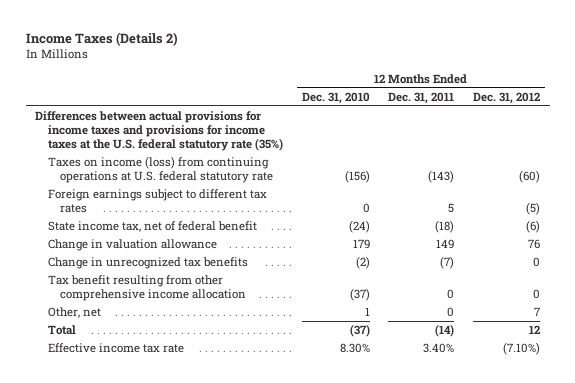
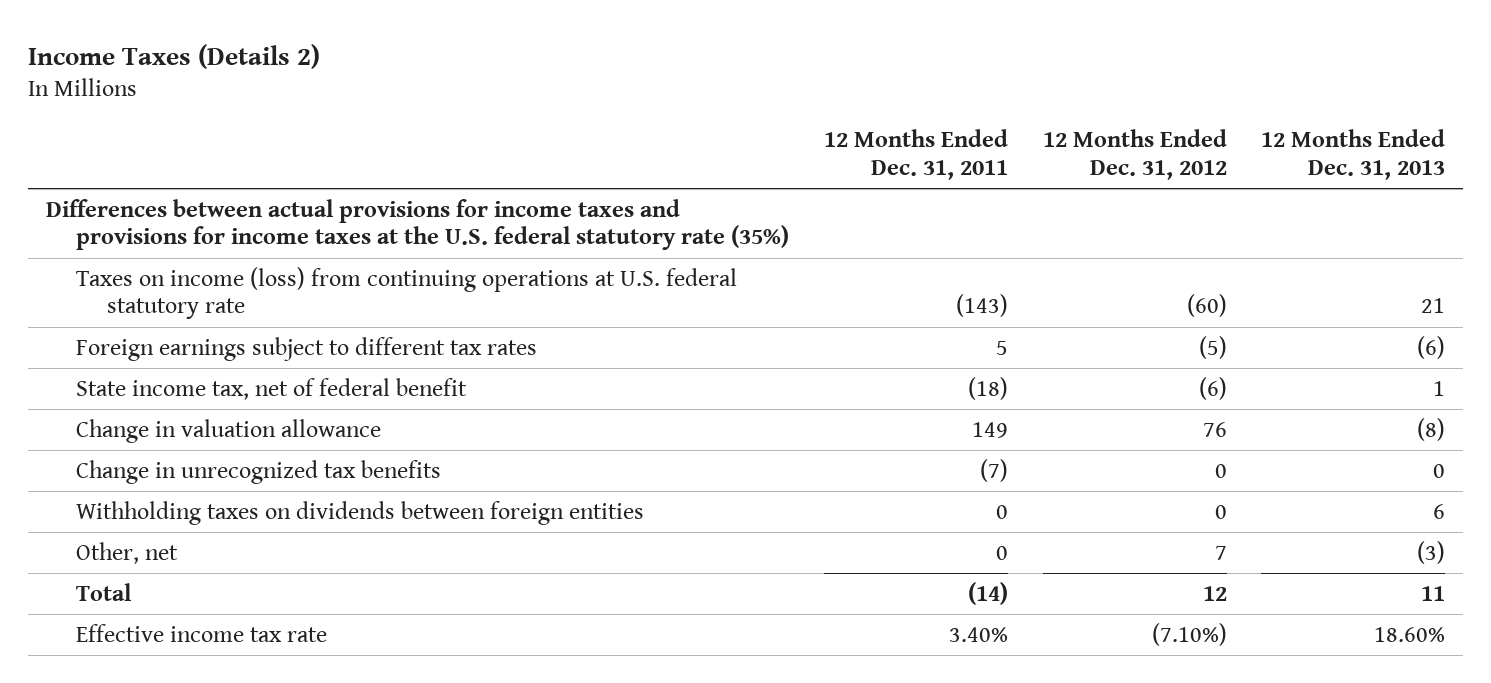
[301,91,370,104] Dec. 31, 2010 -> none
none -> [1261,129,1446,181] 12 Months Ended Dec. 31, 2013
[47,275,247,301] Tax benefit resulting from other comprehensive income allocation -> none
none -> [76,500,645,525] Withholding taxes on dividends between foreign entities

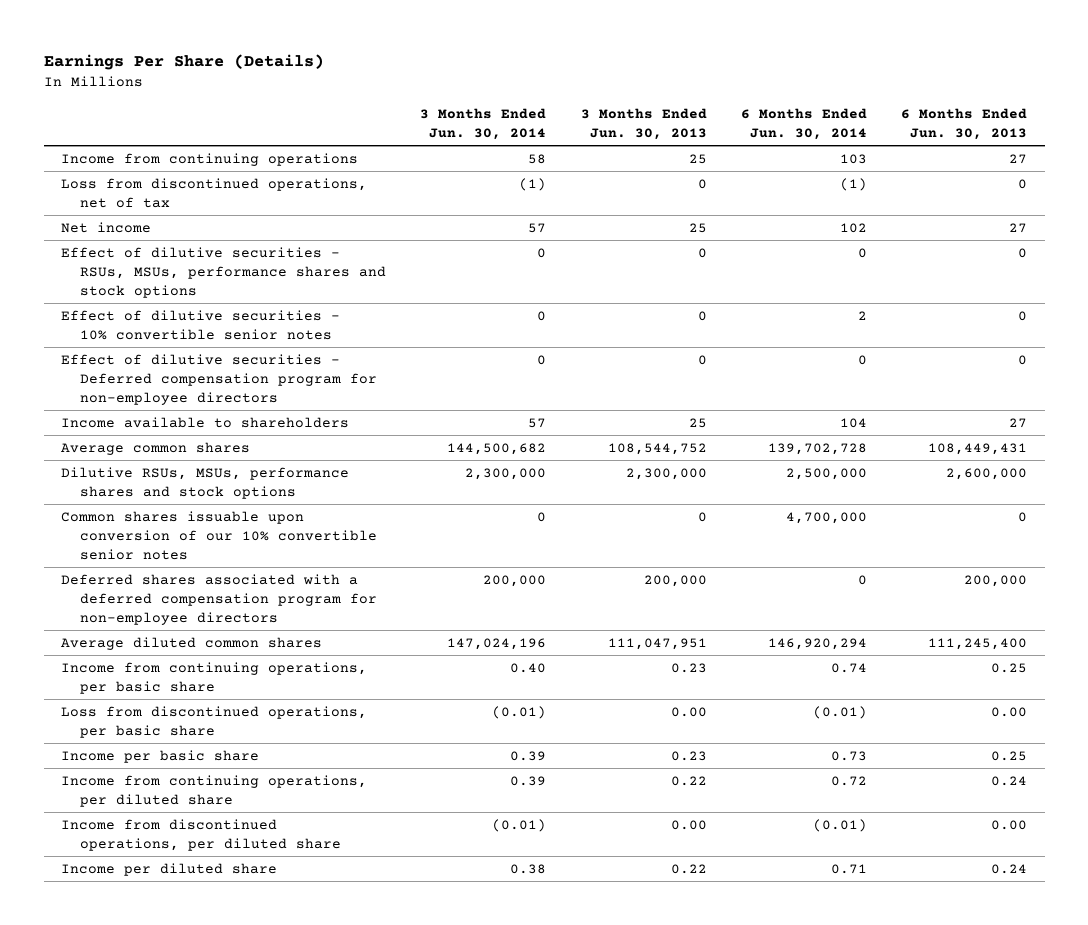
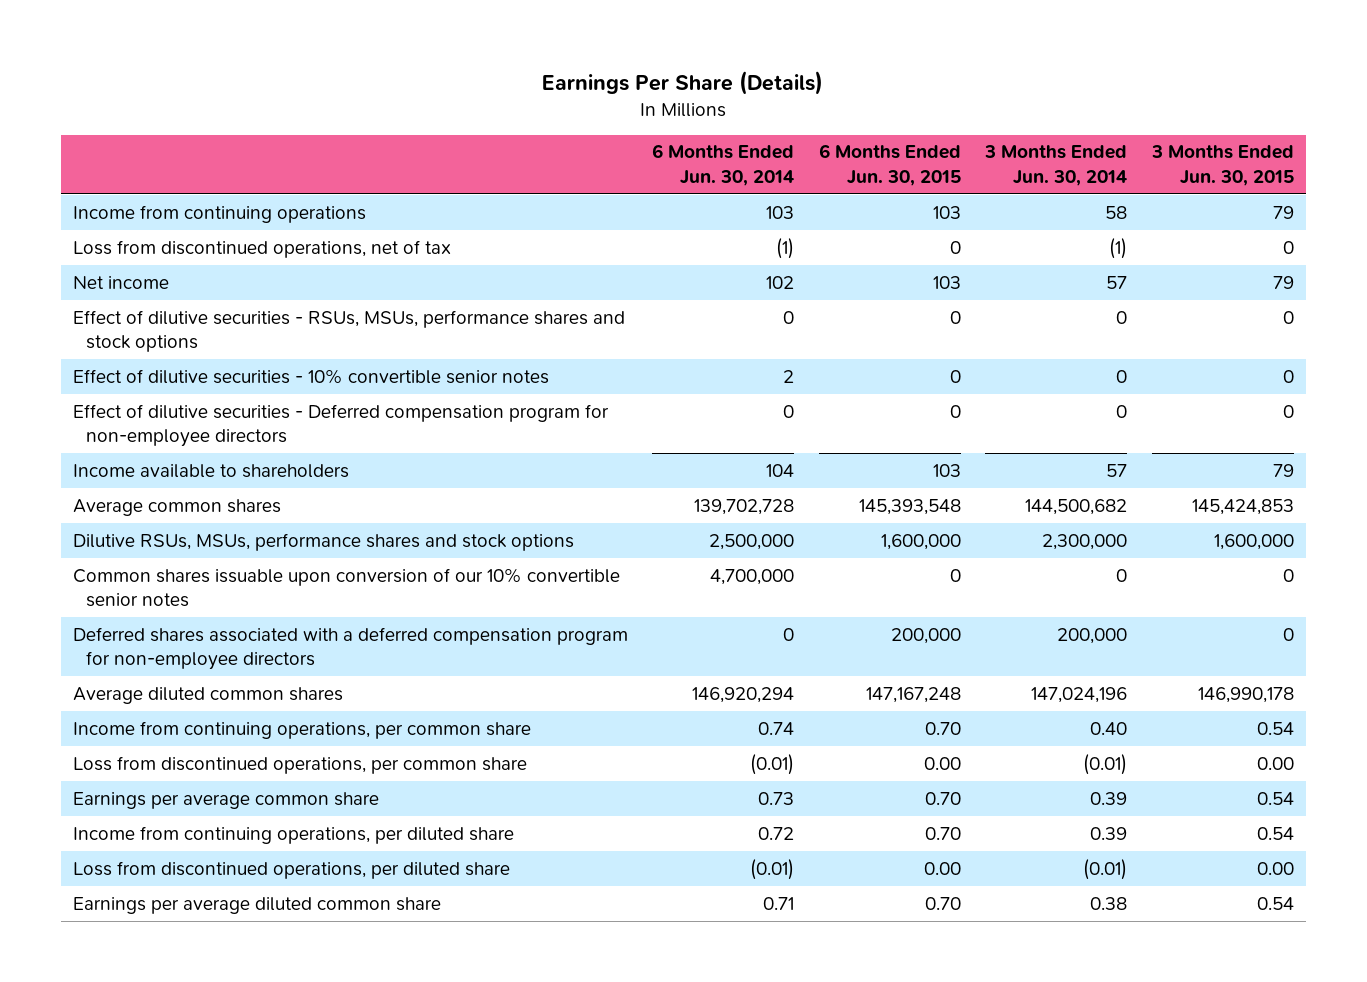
[580,107,707,140] 3 Months Ended Jun. 30, 2013 -> none
[901,107,1028,140] 6 Months Ended Jun. 30, 2013 -> none
none -> [818,144,961,186] 6 Months Ended Jun. 30, 2015
none -> [1150,145,1294,186] 3 Months Ended Jun. 30, 2015
[60,661,367,694] Income from continuing operations, per basic share -> [73,720,532,739] Income from continuing operations, per common share
[60,705,367,738] Loss from discontinued operations, per basic share -> [73,755,528,774] Loss from discontinued operations, per common share
[60,749,259,763] Income per basic share -> [73,791,380,809] Earnings per average common share
[60,818,341,851] Income from discontinued operations, per diluted share -> [73,860,511,879] Loss from discontinued operations, per diluted share
[60,862,277,876] Income per diluted share -> [73,896,442,914] Earnings per average diluted common share

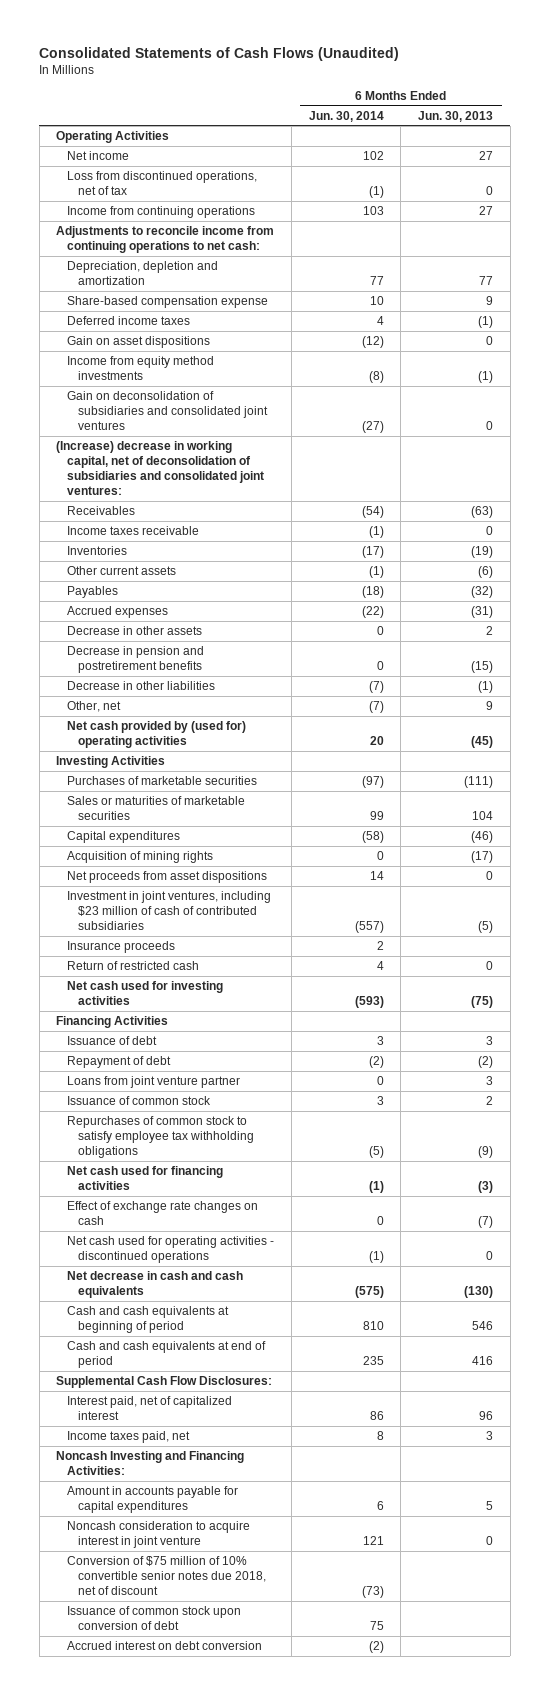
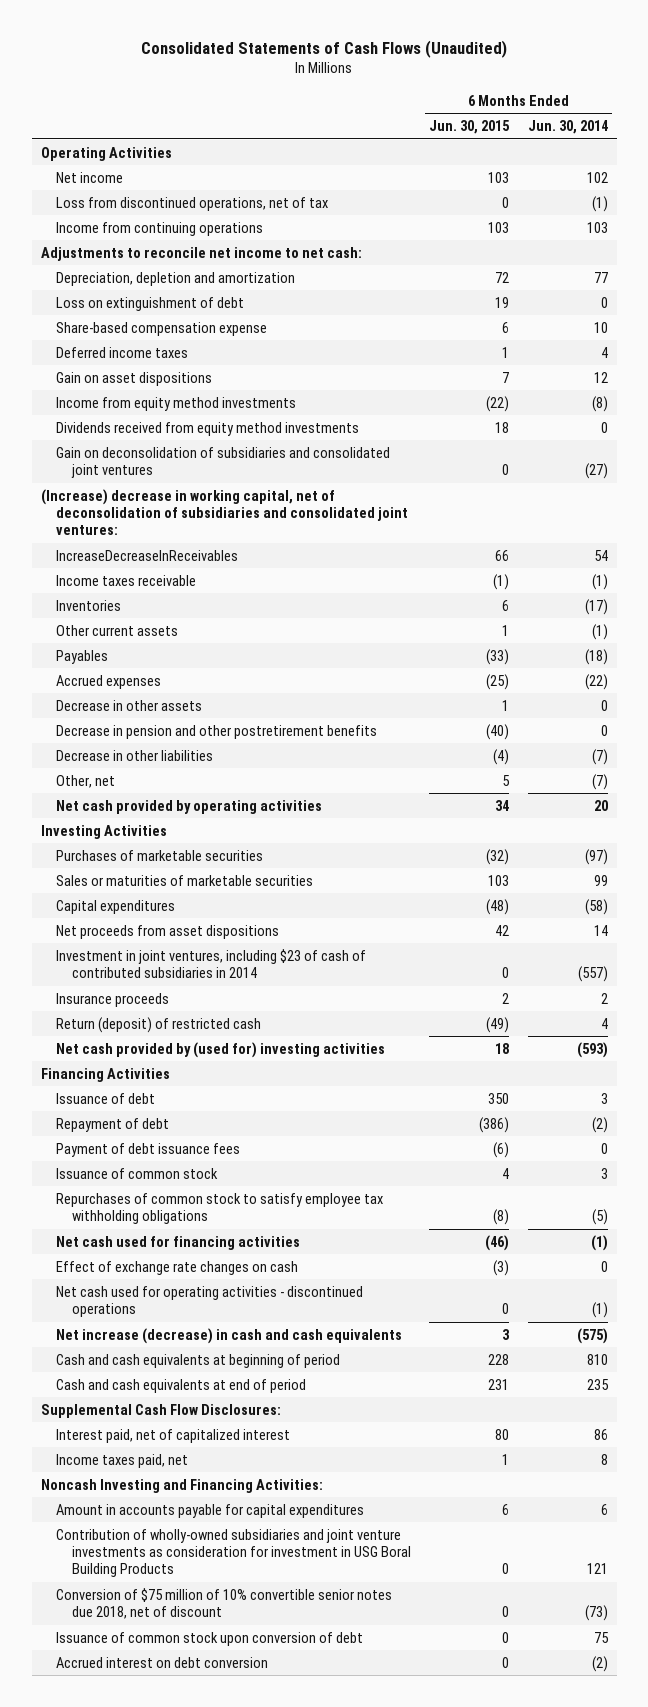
[418,110,494,122] Jun. 30, 2013 -> none
none -> [429,120,511,135] Jun. 30, 2015
[56,225,275,253] Adjustments to reconcile income from continuing operations to net cash: -> [40,246,362,261] Adjustments to reconcile net income to net cash:
none -> [56,296,245,311] Loss on extinguishment of debt
[361,335,384,348] (12) -> [593,371,608,383] 12
none -> [56,421,360,436] Dividends received from equity method investments
[67,505,136,515] Receivables -> none
none -> [56,549,239,561] IncreaseDecreaseInReceivables
[67,645,205,673] Decrease in pension and postretirement benefits -> [56,724,378,739] Decrease in pension and other postretirement benefits
[67,720,247,748] Net cash provided by (used for) operating activities -> [56,799,323,814] Net cash provided by operating activities
[67,850,214,863] Acquisition of mining rights -> none
[67,890,272,930] Investment in joint ventures, including $23 million of cash of contributed subsidiaries -> [56,948,367,979] Investment in joint ventures, including $23 of cash of contributed subsidiaries in 2014
[67,960,200,970] Return of restricted cash -> [56,1016,262,1033] Return (deposit) of restricted cash
[67,980,224,1005] Net cash used for investing activities -> [56,1041,386,1058] Net cash provided by (used for) investing activities
[67,1075,241,1088] Loans from joint venture partner -> none
none -> [56,1142,241,1157] Payment of debt issuance fees
[67,1270,244,1298] Net decrease in cash and cash equivalents -> [56,1327,403,1344] Net increase (decrease) in cash and cash equivalents
[67,1520,251,1548] Noncash consideration to acquire interest in joint venture -> [56,1528,412,1578] Contribution of wholly-owned subsidiaries and joint venture investments as consideration for investment in USG Boral Building Products

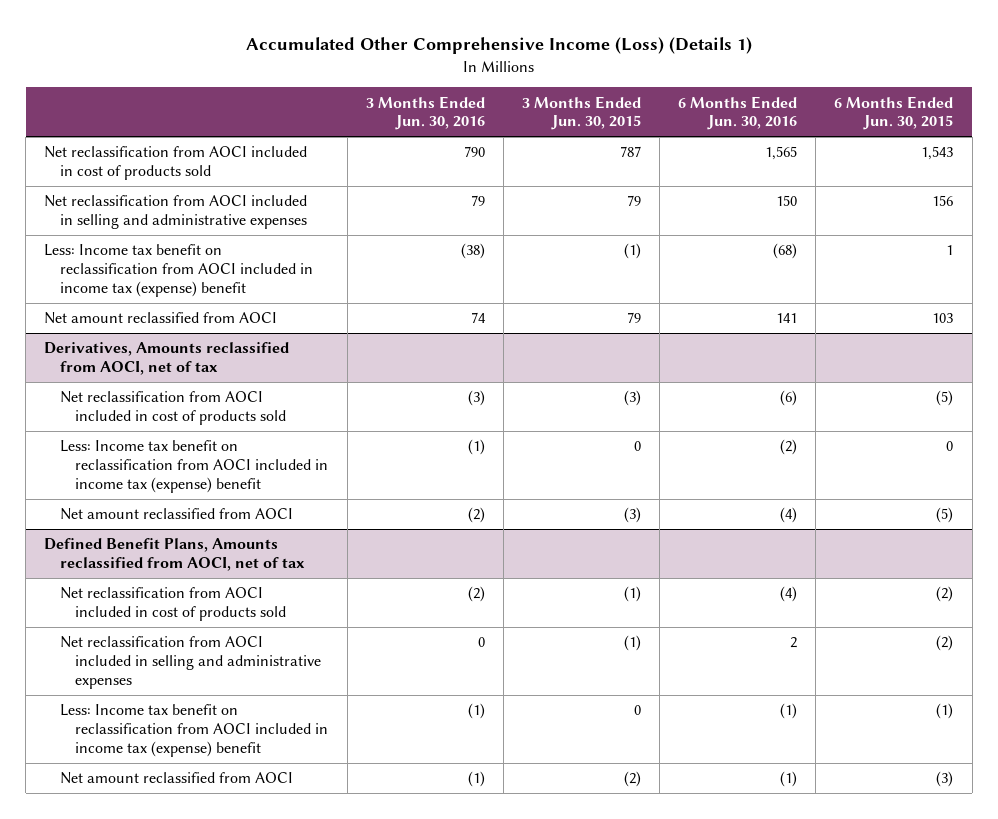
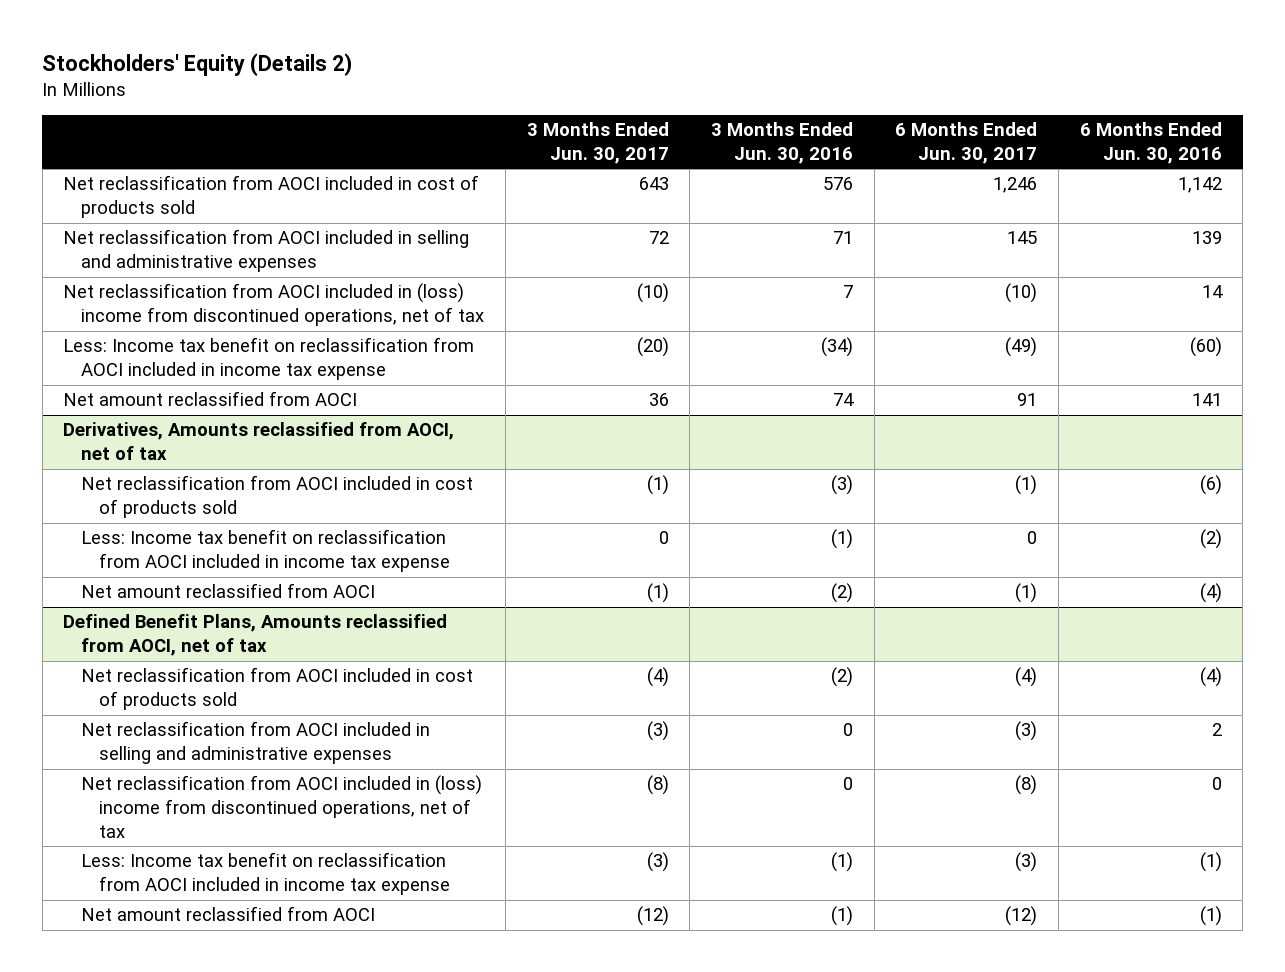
[245,37,752,55] Accumulated Other Comprehensive Income (Loss) (Details 1) -> [42,52,353,76] Stockholders' Equity (Details 2)
[521,95,641,131] 3 Months Ended Jun. 30, 2015 -> none
[834,95,954,131] 6 Months Ended Jun. 30, 2015 -> none
none -> [526,122,669,164] 3 Months Ended Jun. 30, 2017
none -> [895,122,1038,164] 6 Months Ended Jun. 30, 2017
[463,146,485,158] 790 -> [822,177,853,191] 576
[765,146,798,161] 1,565 -> [1177,177,1222,194] 1,142
[470,195,485,207] 79 -> [832,231,853,245] 71
[776,195,798,207] 150 -> [1191,231,1222,245] 139
none -> [63,283,485,327] Net reclassification from AOCI included in (loss) income from discontinued operations, net of tax
[44,244,313,297] Less: Income tax benefit on reclassification from AOCI included in income tax (expense) benefit -> [63,337,475,381] Less: Income tax benefit on reclassification from AOCI included in income tax expense
[460,243,485,260] (38) -> [820,337,853,358] (34)
[773,243,798,260] (68) -> [1189,337,1222,358] (60)
[59,440,329,493] Less: Income tax benefit on reclassification from AOCI included in income tax (expense) benefit -> [81,529,451,573] Less: Income tax benefit on reclassification from AOCI included in income tax expense
none -> [81,775,483,839] Net reclassification from AOCI included in (loss) income from discontinued operations, net of tax
[59,704,329,757] Less: Income tax benefit on reclassification from AOCI included in income tax (expense) benefit -> [81,852,451,896] Less: Income tax benefit on reclassification from AOCI included in income tax expense

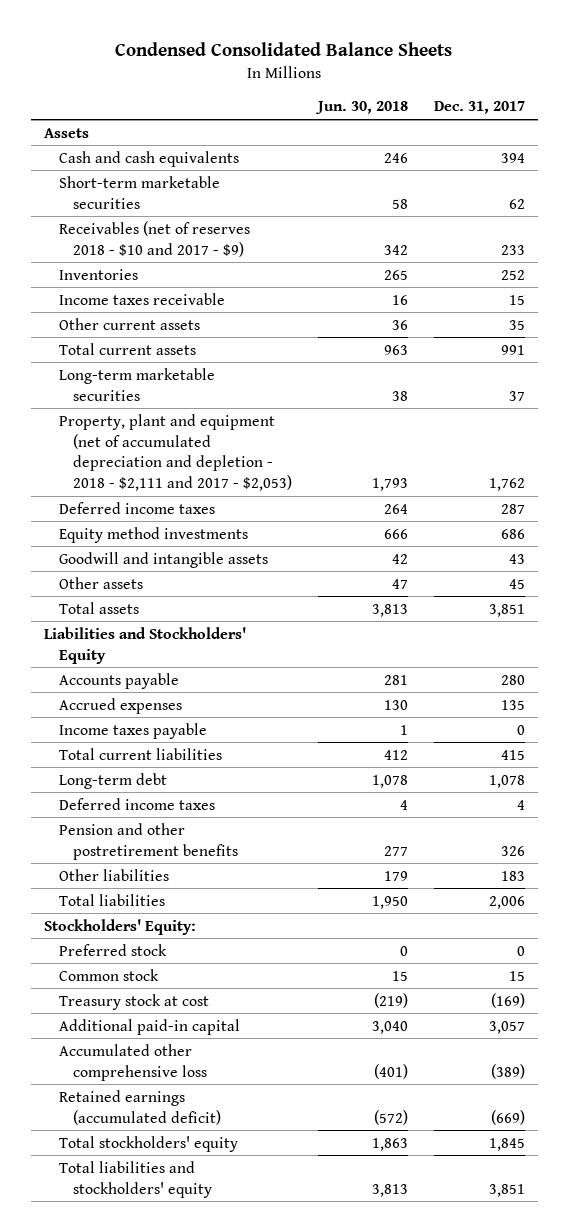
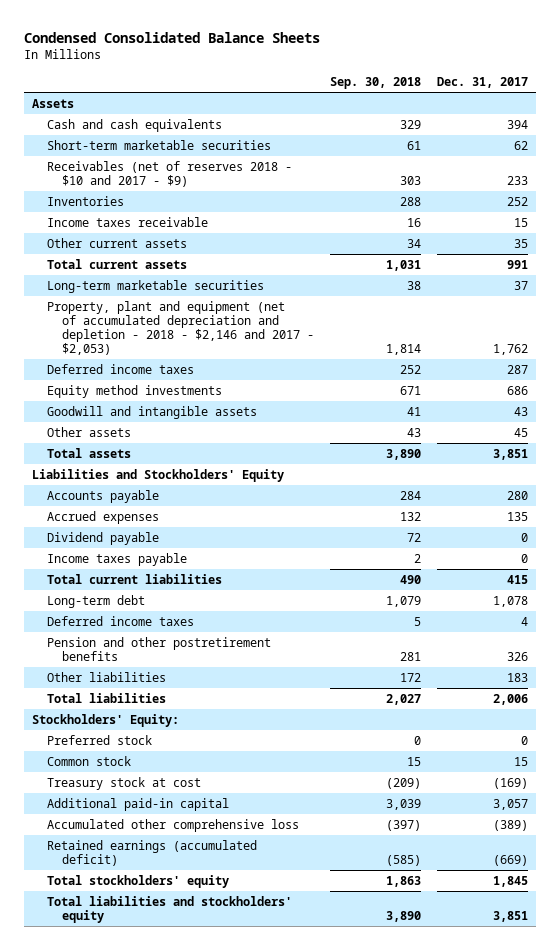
[315,101,409,115] Jun. 30, 2018 -> none
none -> [329,77,421,90] Sep. 30, 2018
[58,413,293,492] Property, plant and equipment (net of accumulated depreciation and depletion - 2018 - $2,111 and 2017 - $2,053) -> [46,300,314,356] Property, plant and equipment (net of accumulated depreciation and depletion - 2018 - $2,146 and 2017 - $2,053)
none -> [46,531,159,545] Dividend payable

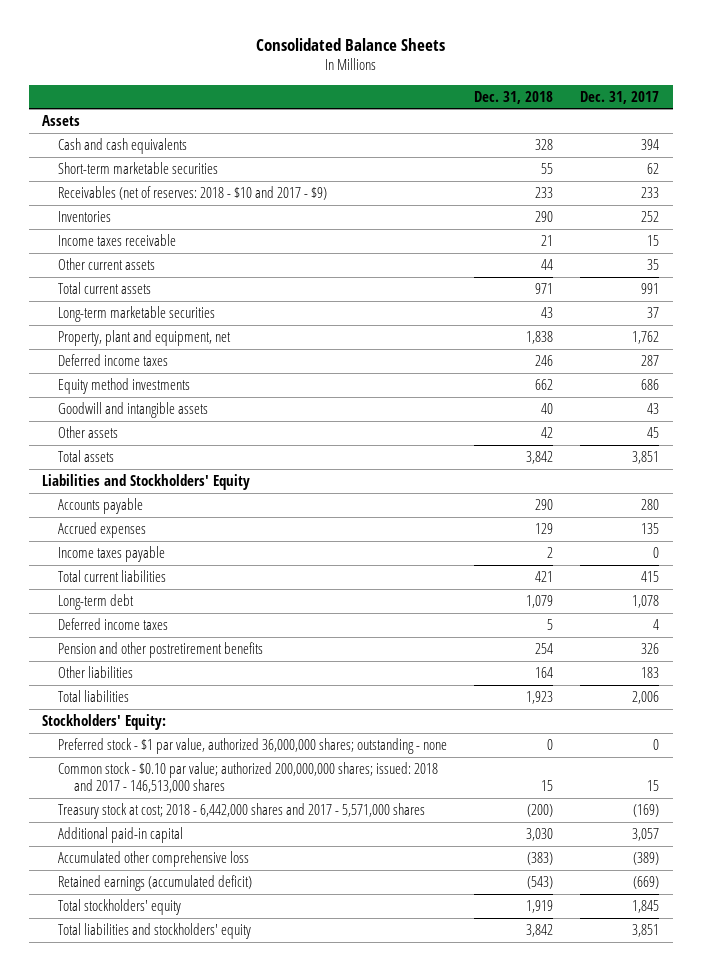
[23,31,320,43] Condensed Consolidated Balance Sheets -> [255,37,445,51] Consolidated Balance Sheets
[329,77,421,90] Sep. 30, 2018 -> none
none -> [474,90,554,104] Dec. 31, 2018
[46,160,292,188] Receivables (net of reserves 2018 - $10 and 2017 - $9) -> [58,185,328,200] Receivables (net of reserves: 2018 - $10 and 2017 - $9)
[46,300,314,356] Property, plant and equipment (net of accumulated depreciation and depletion - 2018 - $2,146 and 2017 - $2,053) -> [58,329,232,346] Property, plant and equipment, net
[46,531,159,545] Dividend payable -> none
[46,734,152,745] Preferred stock -> [58,737,448,754] Preferred stock - $1 par value, authorized 36,000,000 shares; outstanding - none
[46,755,131,766] Common stock -> [58,761,439,794] Common stock - $0.10 par value; authorized 200,000,000 shares; issued: 2018 and 2017 - 146,513,000 shares
[46,776,201,790] Treasury stock at cost -> [58,802,426,819] Treasury stock at cost; 2018 - 6,442,000 shares and 2017 - 5,571,000 shares

